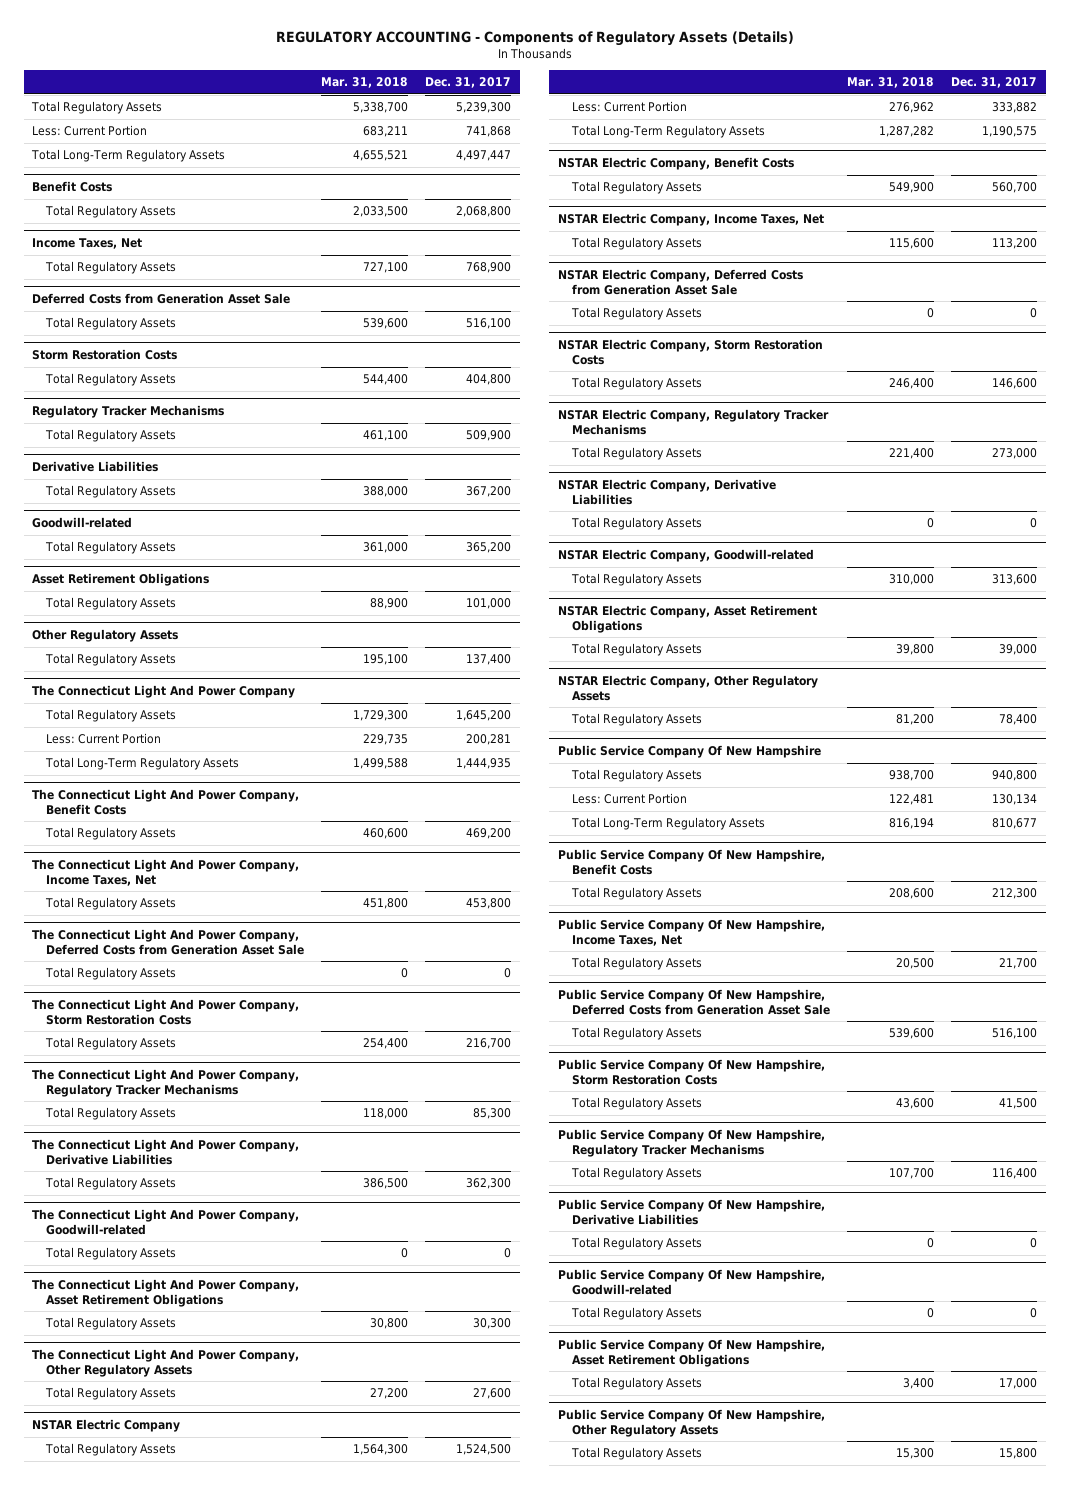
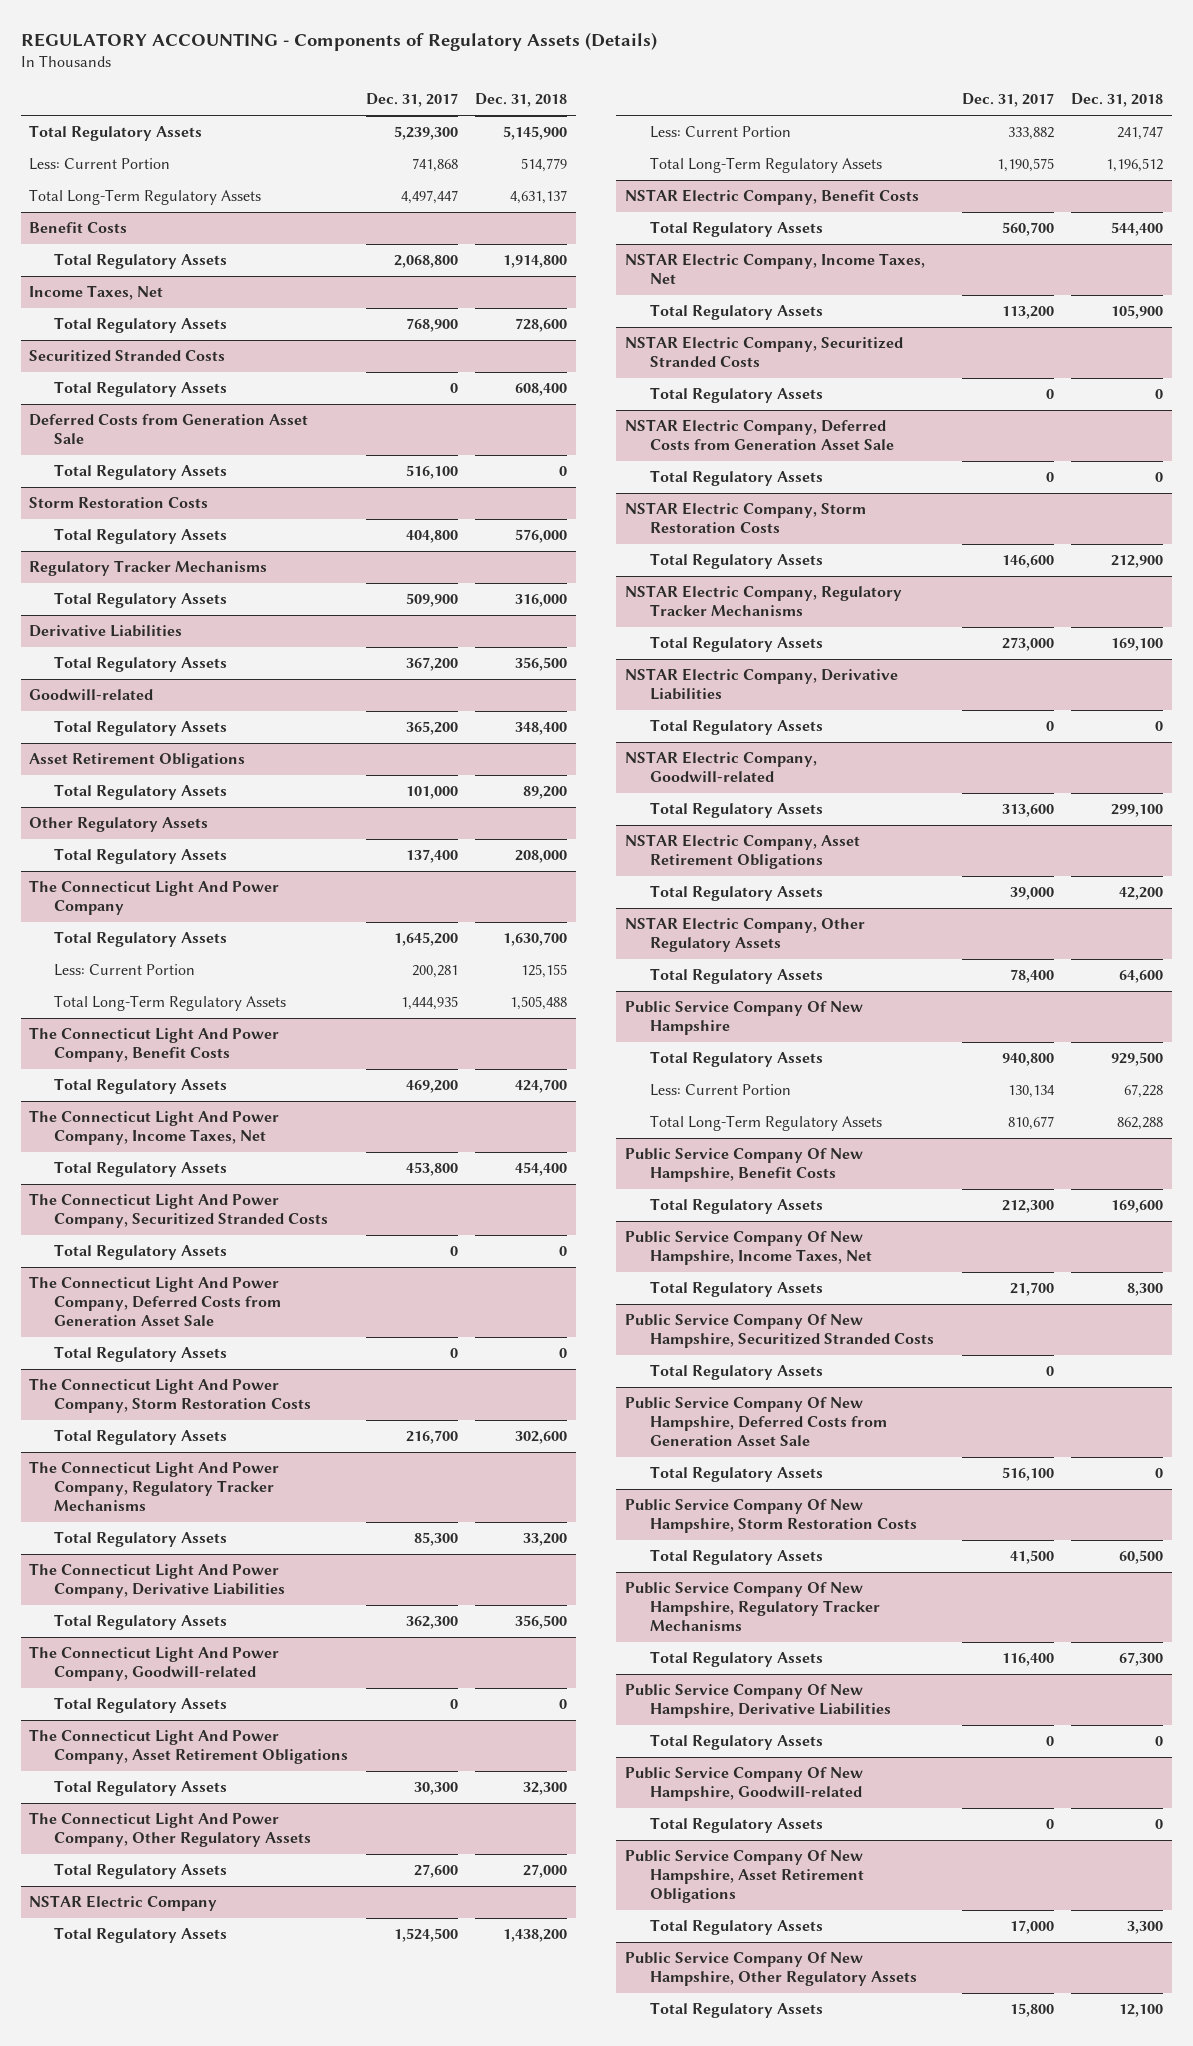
[320,77,408,89] Mar. 31, 2018 -> none
none -> [475,93,568,108] Dec. 31, 2018
none -> [29,350,226,363] Securitized Stranded Costs
none -> [54,381,228,398] Total Regulatory Assets
none -> [29,1193,329,1229] The Connecticut Light And Power Company, Securitized Stranded Costs
none -> [54,1244,228,1261] Total Regulatory Assets
none -> [625,336,904,368] NSTAR Electric Company, Securitized Stranded Costs
none -> [650,387,824,404] Total Regulatory Assets
none -> [625,1314,935,1349] Public Service Company Of New Hampshire, Securitized Stranded Costs
none -> [650,1364,824,1381] Total Regulatory Assets

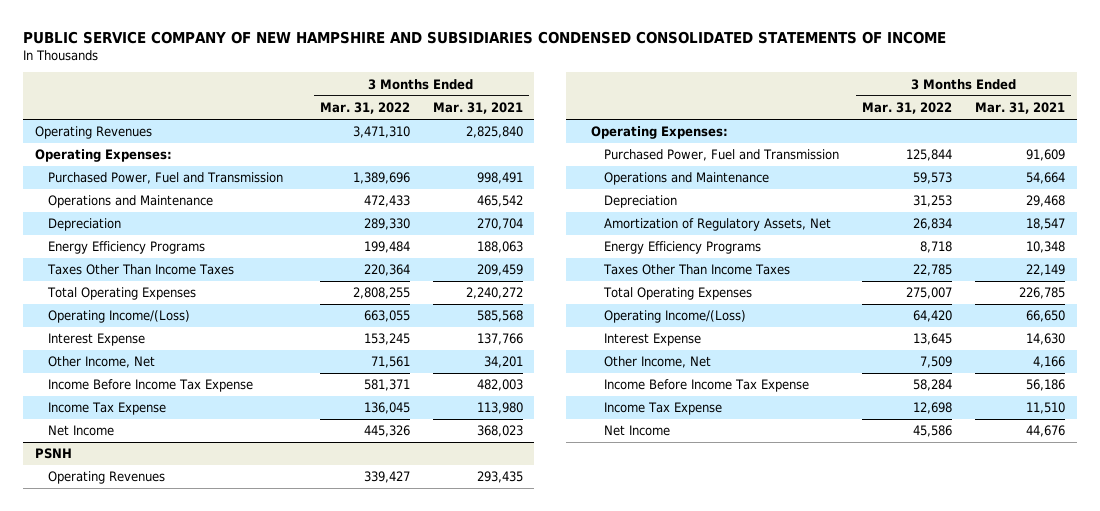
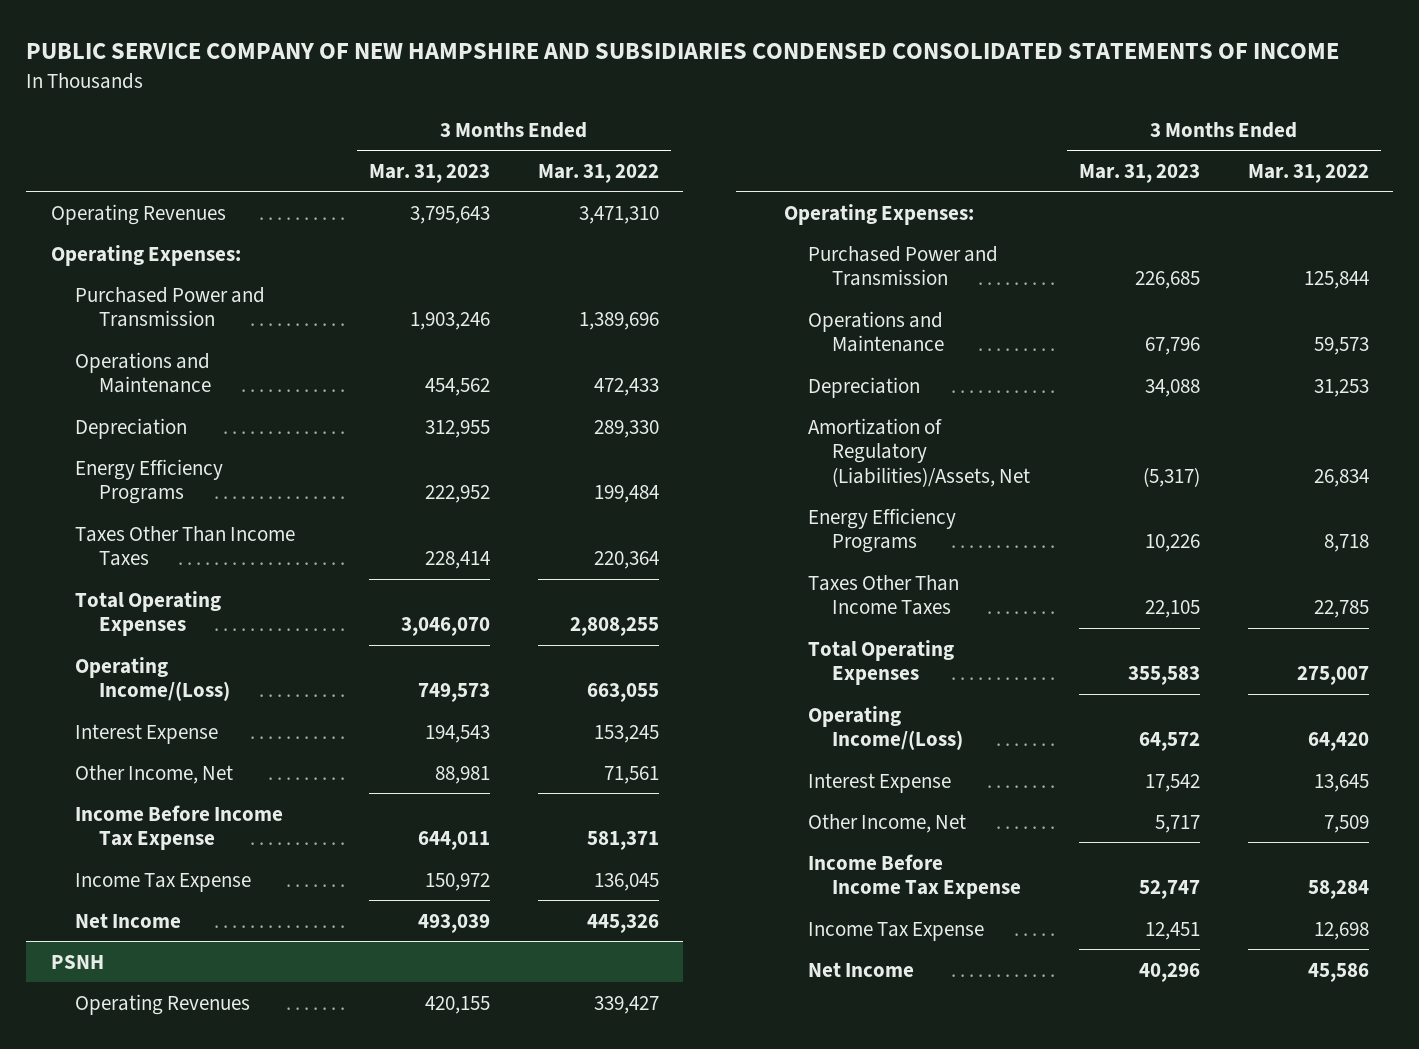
[432,102,523,115] Mar. 31, 2021 -> none
none -> [368,163,490,183] Mar. 31, 2023
[48,172,284,185] Purchased Power, Fuel and Transmission -> [74,286,265,328] Purchased Power and Transmission
[603,149,839,162] Purchased Power, Fuel and Transmission -> [808,245,999,287] Purchased Power and Transmission
[603,218,831,232] Amortization of Regulatory Assets, Net -> [808,417,1031,487] Amortization of Regulatory (Liabilities)/Assets, Net

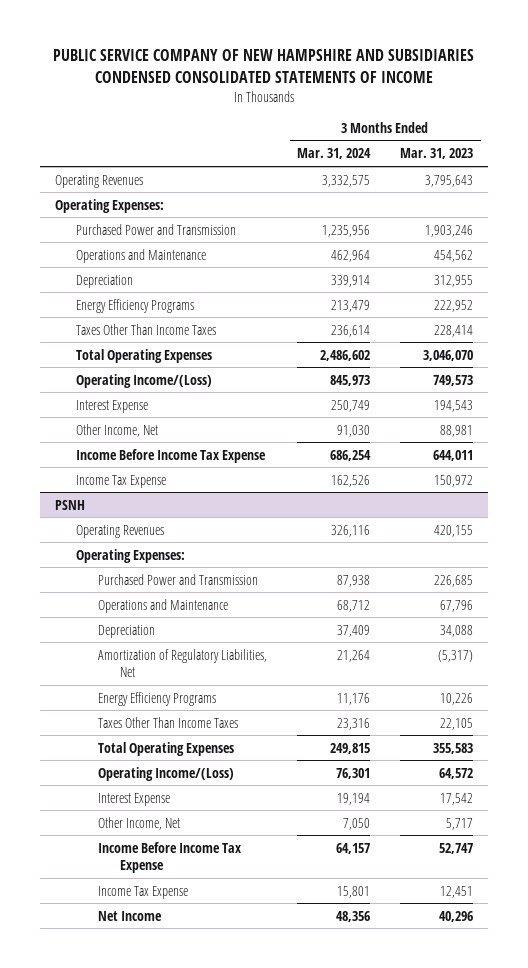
[538,163,660,183] Mar. 31, 2022 -> none
none -> [297,148,372,160] Mar. 31, 2024
[74,912,181,928] Net Income -> none
[808,417,1031,487] Amortization of Regulatory (Liabilities)/Assets, Net -> [98,648,268,678] Amortization of Regulatory Liabilities, Net

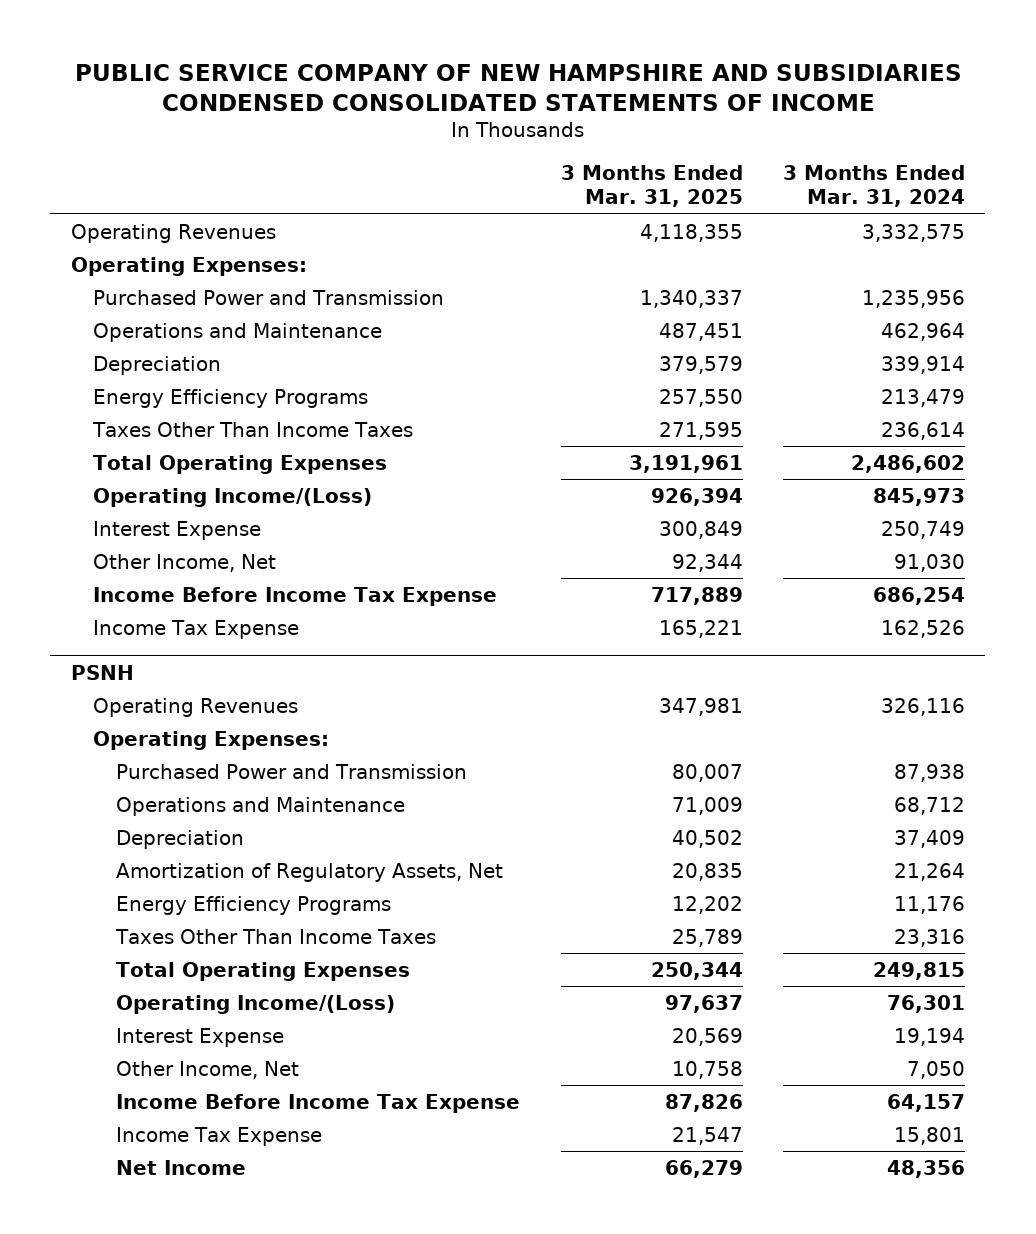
[400,148,474,160] Mar. 31, 2023 -> none
none -> [560,165,743,208] 3 Months Ended Mar. 31, 2025
[98,648,268,678] Amortization of Regulatory Liabilities, Net -> [116,862,504,882] Amortization of Regulatory Assets, Net

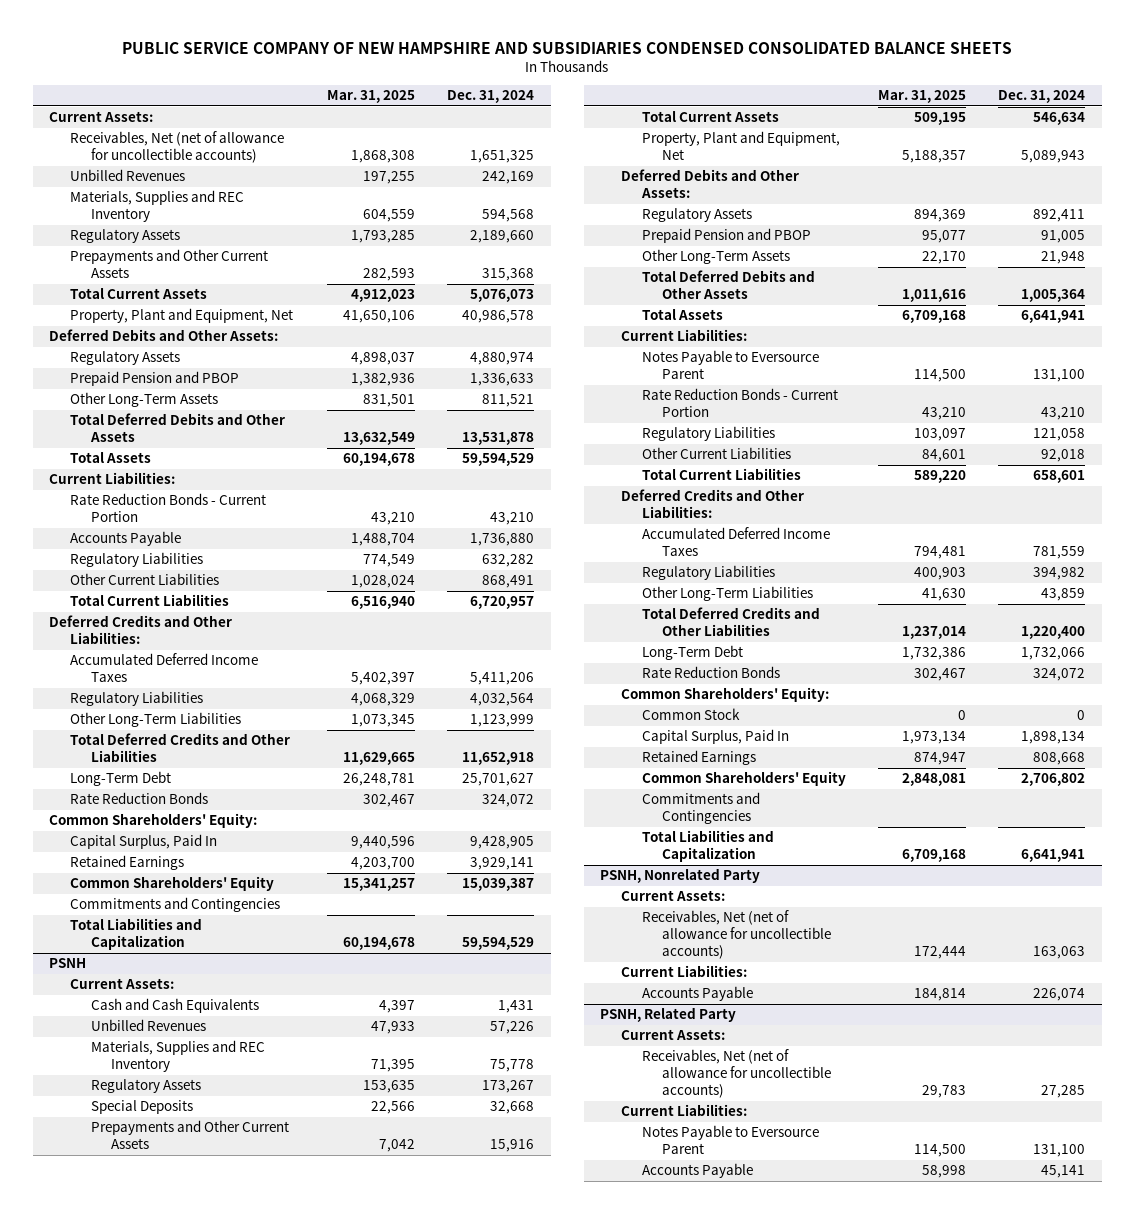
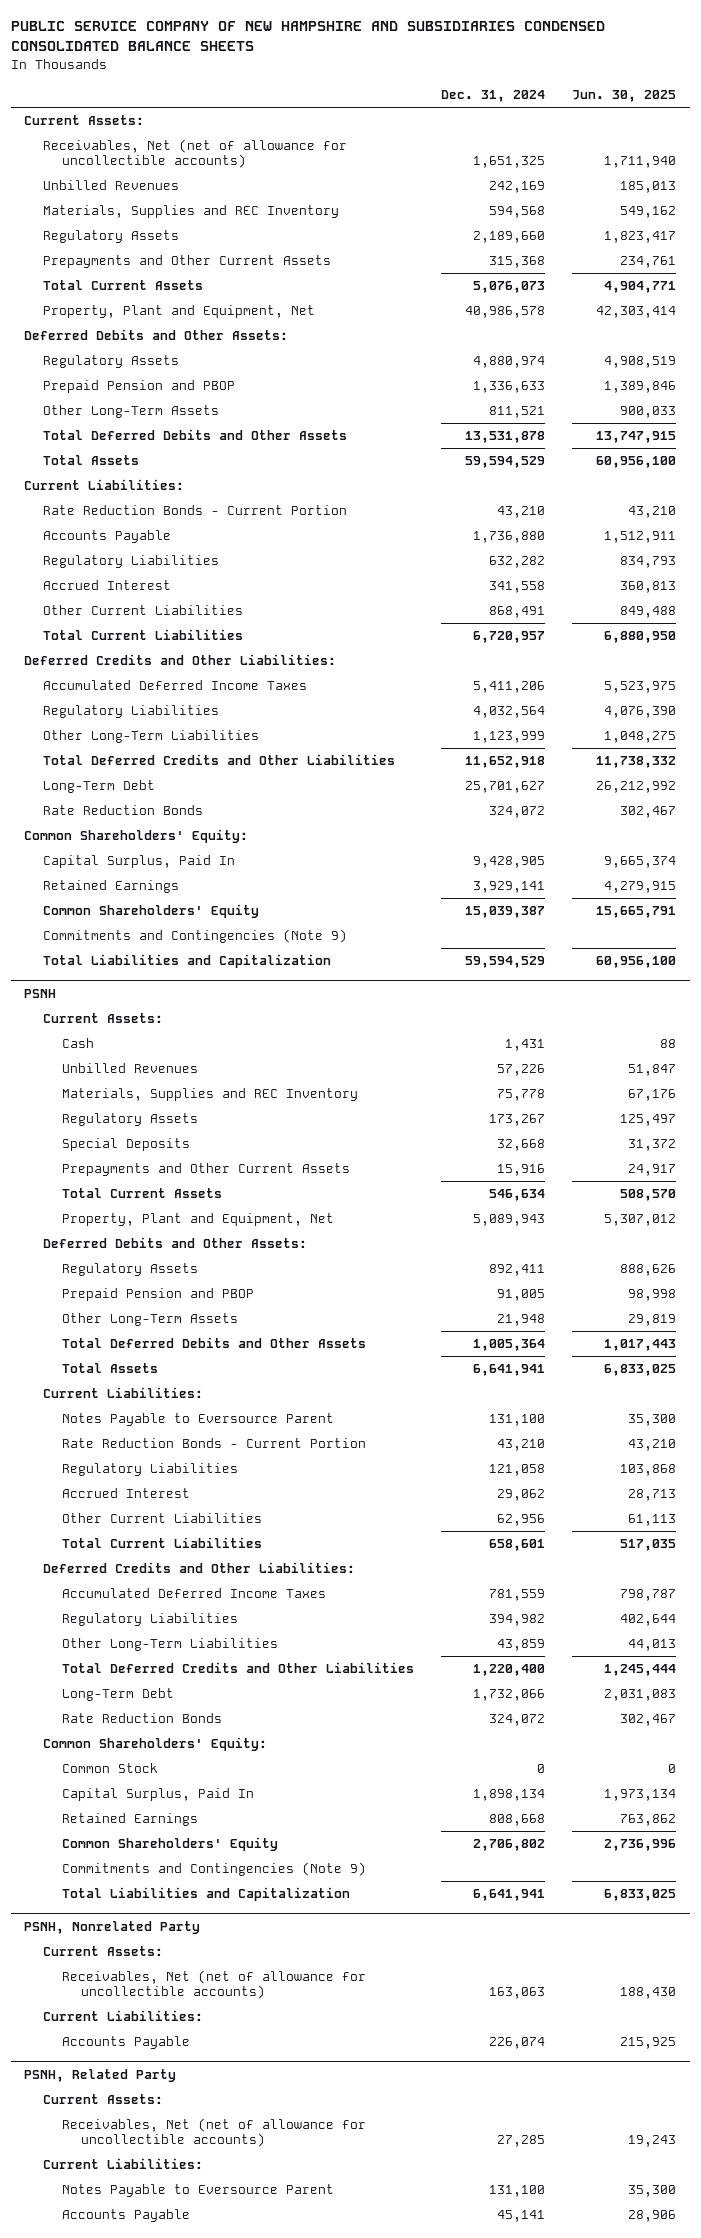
[326,90,415,104] Mar. 31, 2025 -> none
none -> [572,90,677,103] Jun. 30, 2025
none -> [43,580,172,591] Accrued Interest
[69,897,280,913] Commitments and Contingencies -> [43,929,348,944] Commitments and Contingencies (Note 9)
[90,998,259,1014] Cash and Cash Equivalents -> [62,1038,95,1049] Cash
none -> [62,1488,191,1499] Accrued Interest
[1041,449,1086,463] 92,018 -> [497,1514,546,1527] 62,956
[641,792,760,825] Commitments and Contingencies -> [62,1862,367,1877] Commitments and Contingencies (Note 9)

